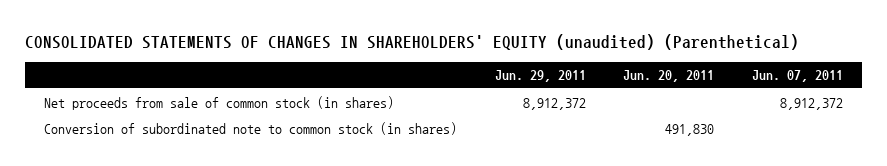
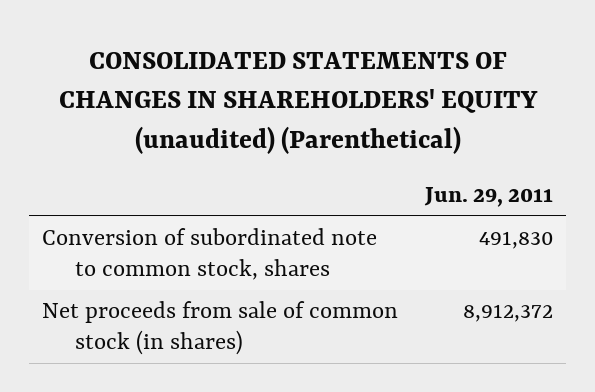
[623,70,715,83] Jun. 20, 2011 -> none
[751,70,843,83] Jun. 07, 2011 -> none
none -> [42,228,378,280] Conversion of subordinated note to common stock, shares
[44,121,458,135] Conversion of subordinated note to common stock (in shares) -> none

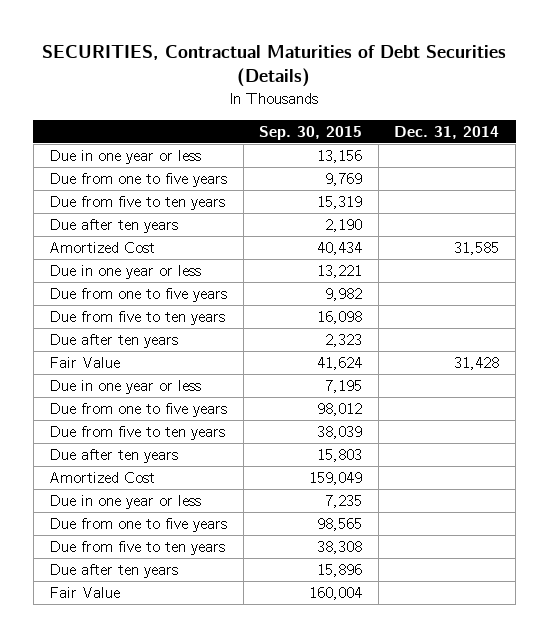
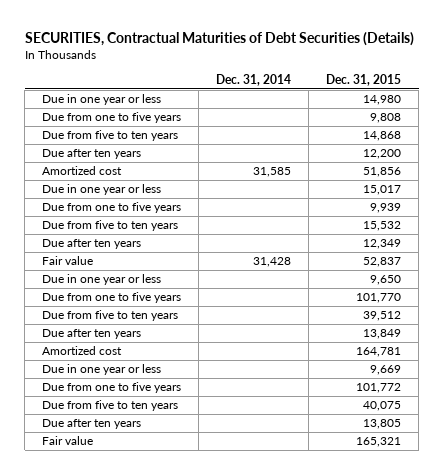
[259,125,363,140] Sep. 30, 2015 -> none
none -> [326,73,402,86] Dec. 31, 2015
[49,242,156,254] Amortized Cost -> [42,166,123,176] Amortized cost
[49,357,121,369] Fair Value -> [42,256,94,266] Fair value
[49,472,156,484] Amortized Cost -> [42,346,123,356] Amortized cost
[49,587,121,599] Fair Value -> [42,436,94,446] Fair value

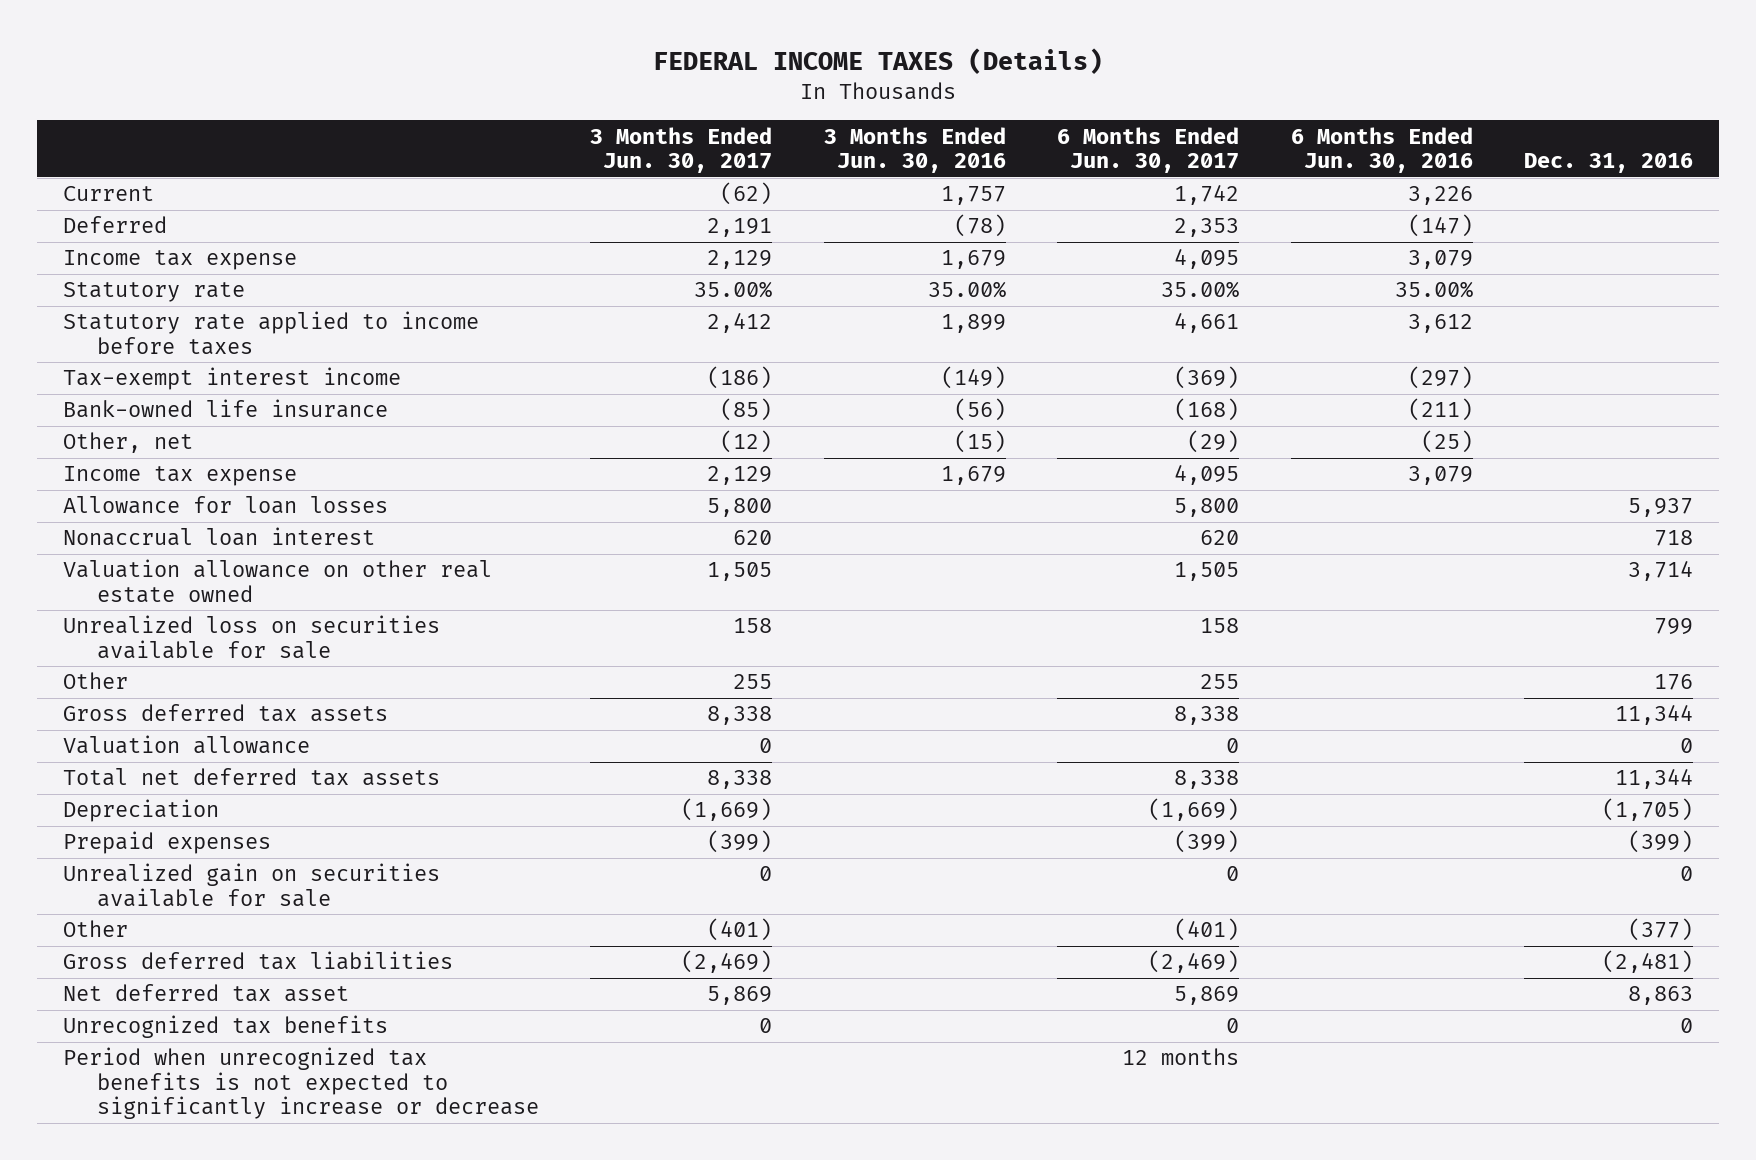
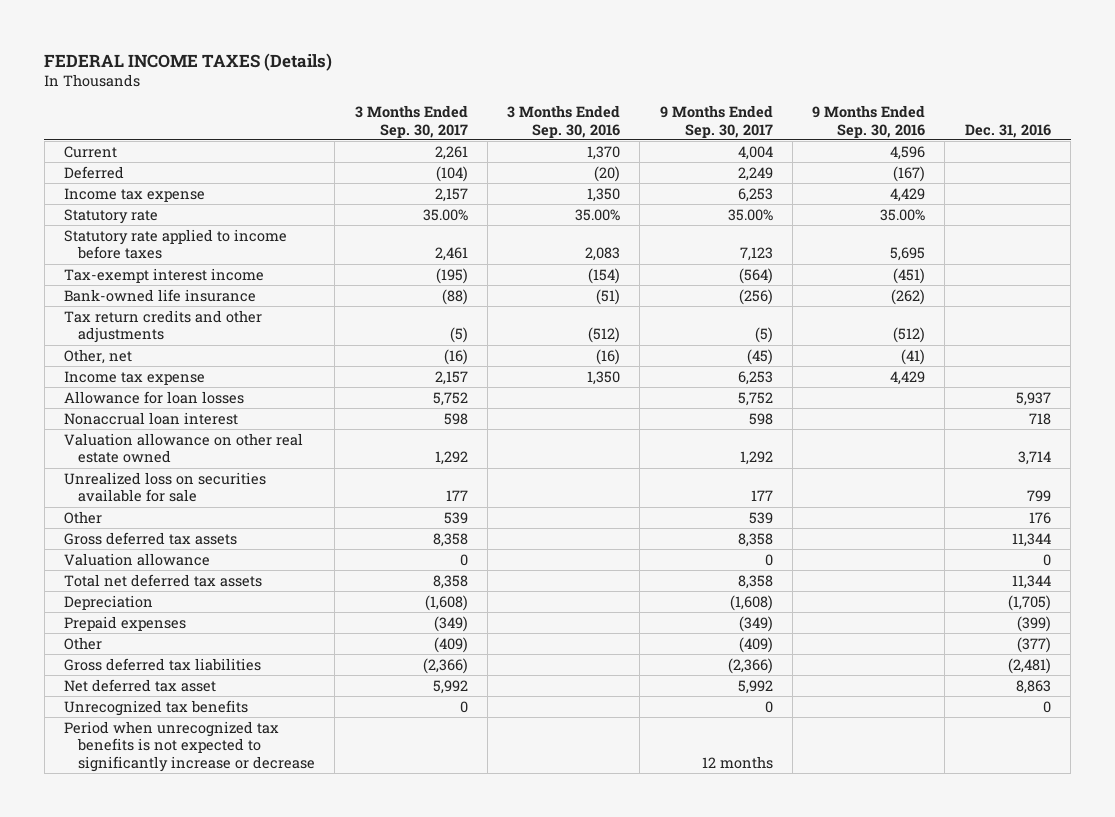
[590,126,773,174] 3 Months Ended Jun. 30, 2017 -> none
[823,126,1006,174] 3 Months Ended Jun. 30, 2016 -> none
[1057,126,1240,174] 6 Months Ended Jun. 30, 2017 -> none
[1290,126,1473,174] 6 Months Ended Jun. 30, 2016 -> none
none -> [354,105,468,138] 3 Months Ended Sep. 30, 2017
none -> [507,105,621,138] 3 Months Ended Sep. 30, 2016
none -> [659,105,773,138] 9 Months Ended Sep. 30, 2017
none -> [812,105,926,138] 9 Months Ended Sep. 30, 2016
none -> [63,309,262,344] Tax return credits and other adjustments
[62,863,440,907] Unrealized gain on securities available for sale -> none

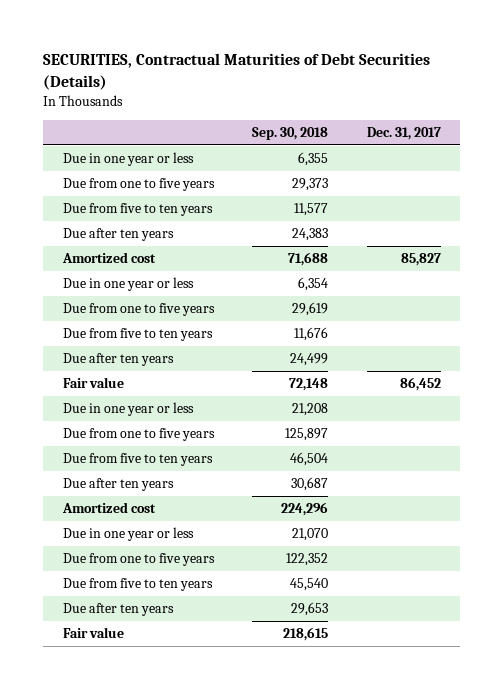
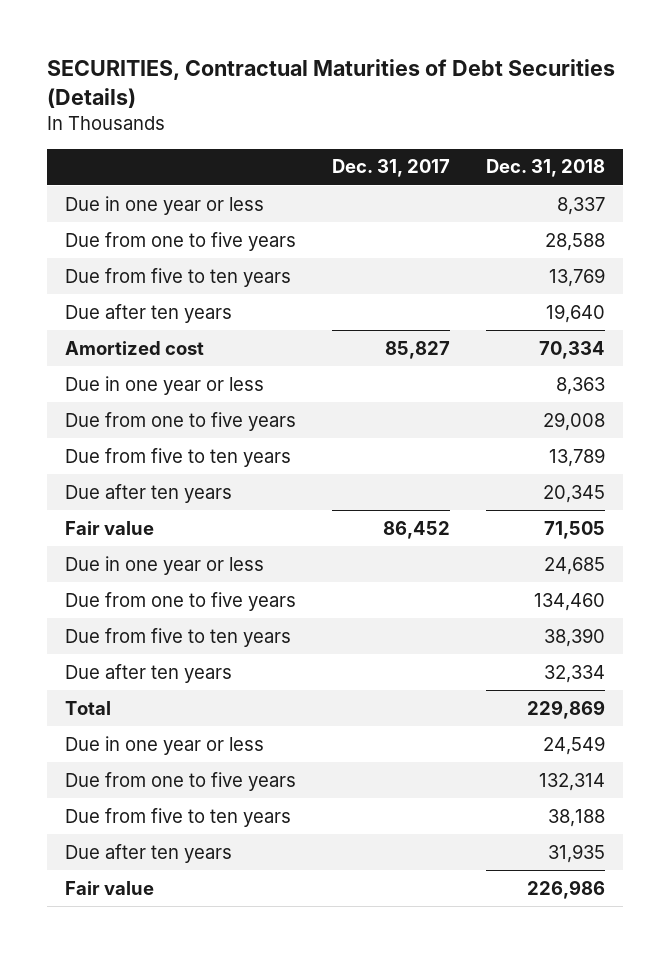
[252,127,329,141] Sep. 30, 2018 -> none
none -> [486,159,606,178] Dec. 31, 2018
[61,502,156,514] Amortized cost -> [65,700,112,715] Total

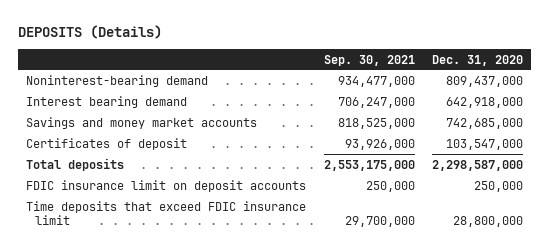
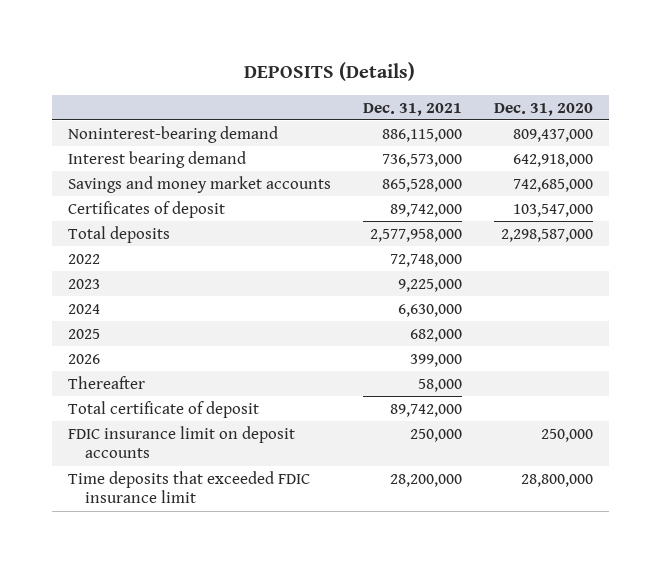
[323,54,415,66] Sep. 30, 2021 -> none
none -> [362,102,462,116] Dec. 31, 2021
none -> [67,253,100,264] 2022
none -> [67,278,100,289] 2023
none -> [67,303,100,314] 2024
none -> [67,328,100,339] 2025
none -> [67,353,100,364] 2026
none -> [67,375,145,389] Thereafter
none -> [67,400,259,418] Total certificate of deposit
[26,200,307,226] Time deposits that exceed FDIC insurance limit -> [67,470,310,504] Time deposits that exceeded FDIC insurance limit

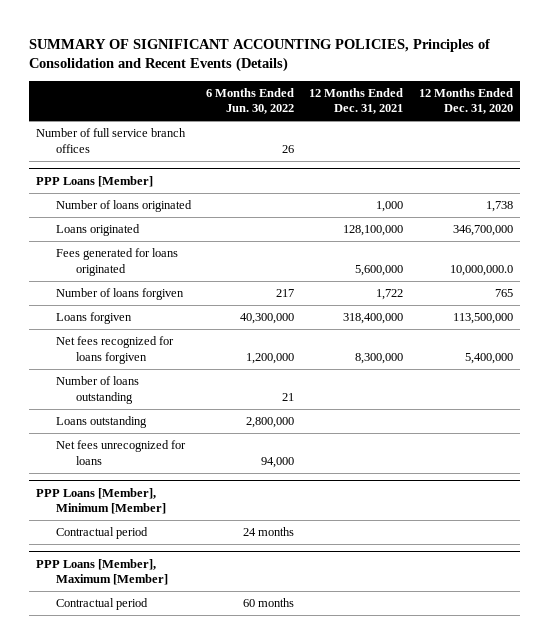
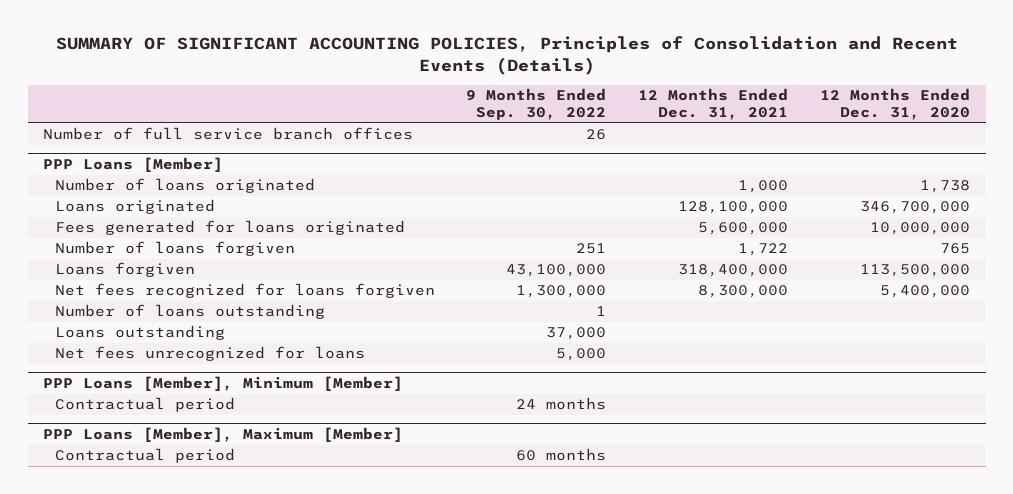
[206,88,295,115] 6 Months Ended Jun. 30, 2022 -> none
none -> [466,88,607,120] 9 Months Ended Sep. 30, 2022
[449,264,513,276] 10,000,000.0 -> [870,222,971,236] 10,000,000

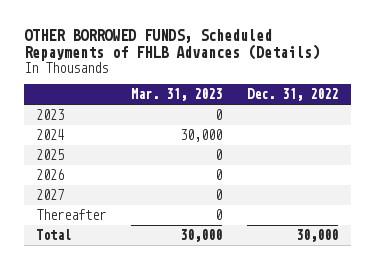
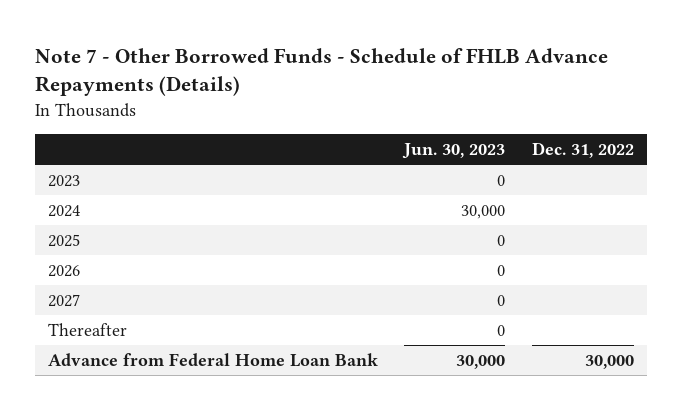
[23,28,320,61] OTHER BORROWED FUNDS, Scheduled Repayments of FHLB Advances (Details) -> [35,48,609,97] Note 7 - Other Borrowed Funds - Schedule of FHLB Advance Repayments (Details)
[131,87,223,101] Mar. 31, 2023 -> none
none -> [402,142,506,159] Jun. 30, 2023
[36,229,72,241] Total -> [48,353,379,368] Advance from Federal Home Loan Bank

